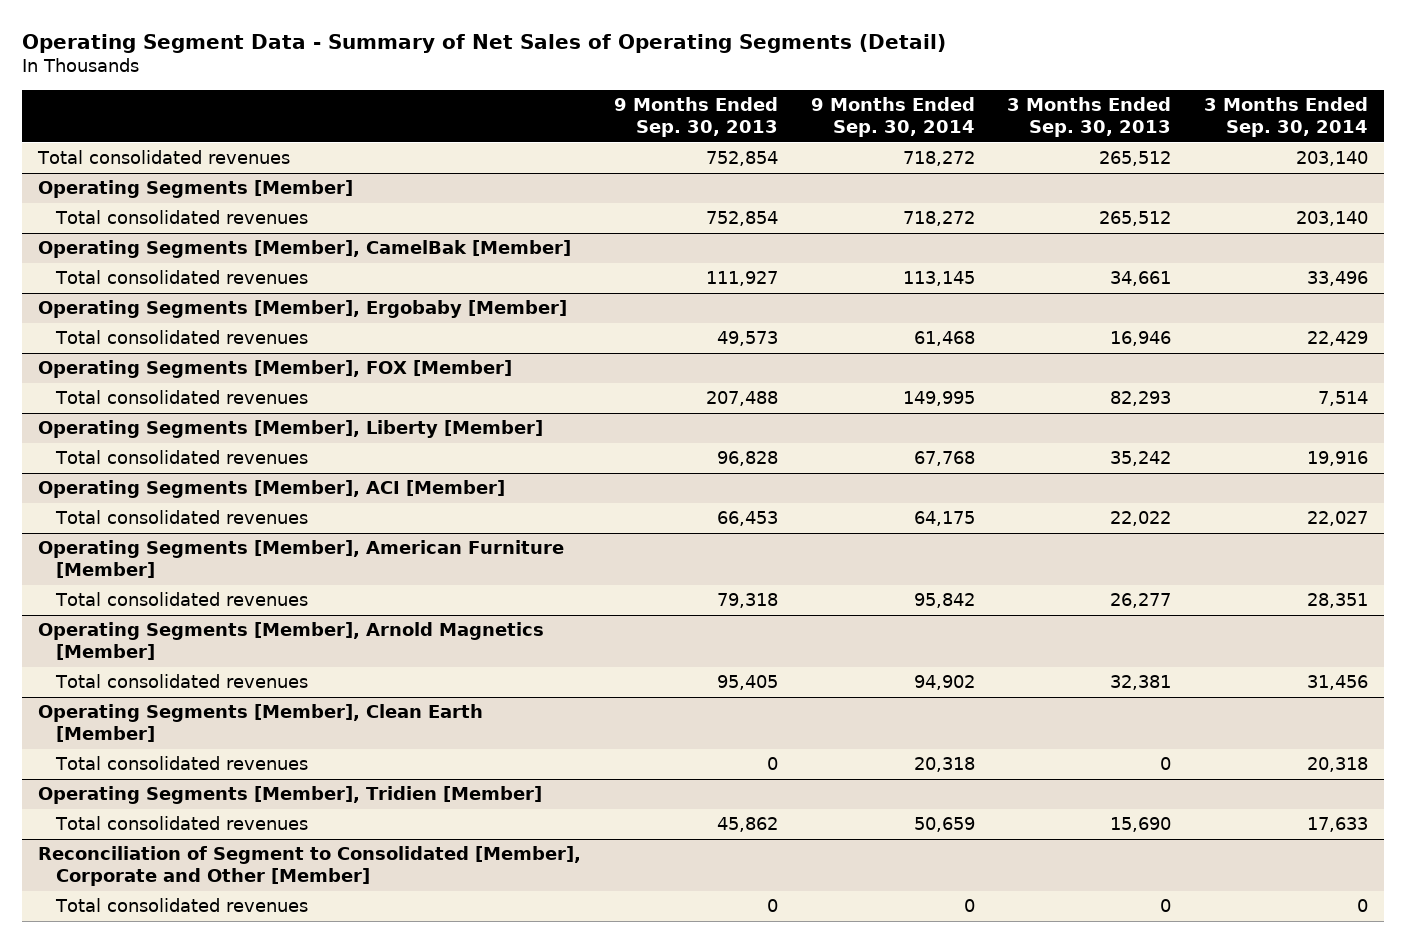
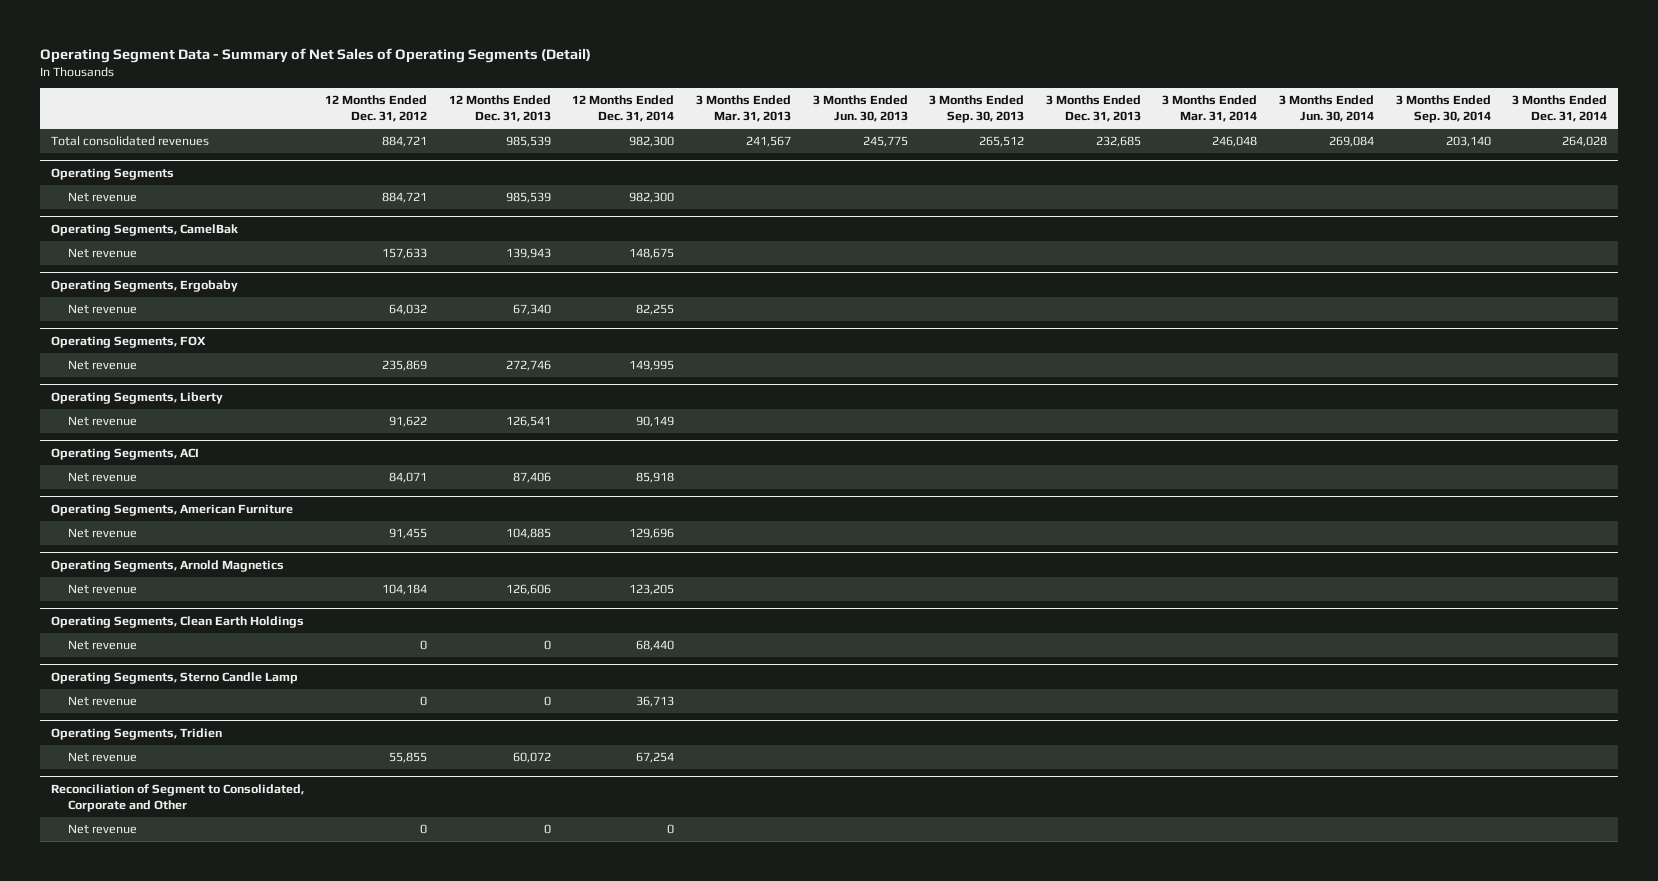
[614,97,779,138] 9 Months Ended Sep. 30, 2013 -> none
[810,97,975,138] 9 Months Ended Sep. 30, 2014 -> none
none -> [325,95,428,123] 12 Months Ended Dec. 31, 2012
none -> [448,95,551,123] 12 Months Ended Dec. 31, 2013
none -> [572,95,675,123] 12 Months Ended Dec. 31, 2014
none -> [695,95,791,123] 3 Months Ended Mar. 31, 2013
none -> [812,95,908,123] 3 Months Ended Jun. 30, 2013
none -> [1045,95,1141,123] 3 Months Ended Dec. 31, 2013
none -> [1162,95,1258,123] 3 Months Ended Mar. 31, 2014
none -> [1279,95,1375,123] 3 Months Ended Jun. 30, 2014
none -> [1512,95,1608,123] 3 Months Ended Dec. 31, 2014
[55,210,309,225] Total consolidated revenues -> none
[55,270,309,285] Total consolidated revenues -> none
[55,330,309,345] Total consolidated revenues -> none
[55,390,309,405] Total consolidated revenues -> none
[55,450,309,465] Total consolidated revenues -> none
[55,510,309,525] Total consolidated revenues -> none
[55,592,309,607] Total consolidated revenues -> none
[55,674,309,689] Total consolidated revenues -> none
[55,756,309,771] Total consolidated revenues -> none
[55,816,309,831] Total consolidated revenues -> none
[55,898,309,913] Total consolidated revenues -> none
[38,180,354,199] Operating Segments [Member] -> [50,168,174,181] Operating Segments
none -> [67,192,137,203] Net revenue
[38,240,572,259] Operating Segments [Member], CamelBak [Member] -> [50,224,238,237] Operating Segments, CamelBak
none -> [67,248,137,259] Net revenue
[38,300,568,319] Operating Segments [Member], Ergobaby [Member] -> [50,280,238,293] Operating Segments, Ergobaby
none -> [67,304,137,315] Net revenue
[38,360,513,379] Operating Segments [Member], FOX [Member] -> [50,336,206,349] Operating Segments, FOX
none -> [67,360,137,371] Net revenue
[38,420,544,439] Operating Segments [Member], Liberty [Member] -> [50,392,223,405] Operating Segments, Liberty
none -> [67,416,137,427] Net revenue
[38,480,506,499] Operating Segments [Member], ACI [Member] -> [50,448,199,461] Operating Segments, ACI
none -> [67,472,137,483] Net revenue
[38,540,565,579] Operating Segments [Member], American Furniture [Member] -> [50,504,293,517] Operating Segments, American Furniture
none -> [67,528,137,539] Net revenue
[38,622,545,661] Operating Segments [Member], Arnold Magnetics [Member] -> [50,560,284,573] Operating Segments, Arnold Magnetics
none -> [67,584,137,595] Net revenue
[38,704,484,743] Operating Segments [Member], Clean Earth [Member] -> [50,616,304,629] Operating Segments, Clean Earth Holdings
none -> [67,640,137,651] Net revenue
none -> [50,672,298,685] Operating Segments, Sterno Candle Lamp
none -> [67,696,137,707] Net revenue
[38,786,543,805] Operating Segments [Member], Tridien [Member] -> [50,728,222,741] Operating Segments, Tridien
none -> [67,752,137,763] Net revenue
[38,846,582,887] Reconciliation of Segment to Consolidated [Member], Corporate and Other [Member] -> [50,784,304,812] Reconciliation of Segment to Consolidated, Corporate and Other
none -> [67,824,137,835] Net revenue

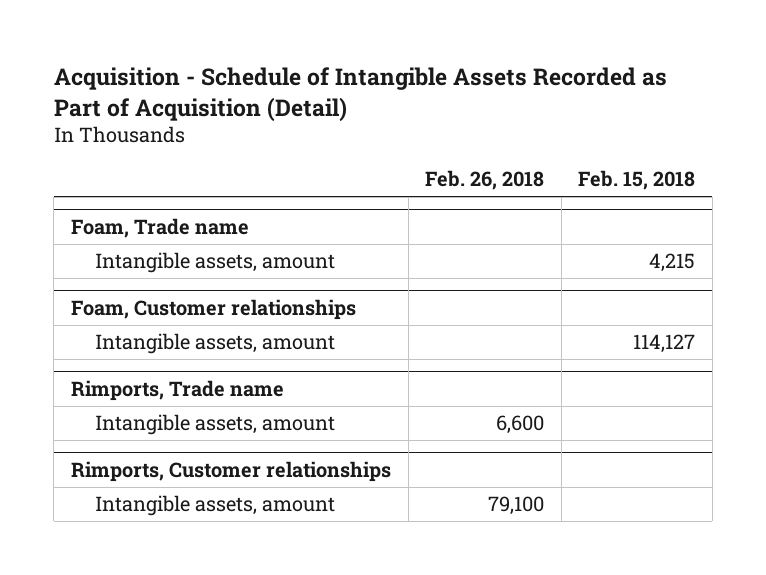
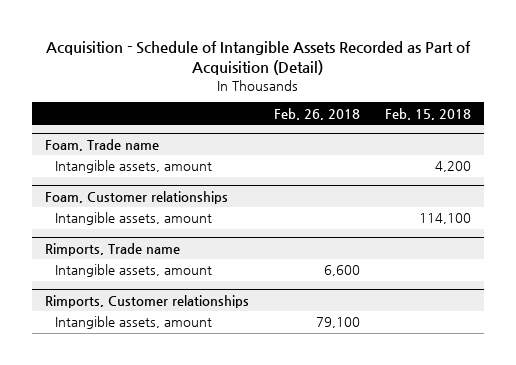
[649,253,696,273] 4,215 -> [435,161,472,173] 4,200
[633,334,696,354] 114,127 -> [419,213,472,225] 114,100

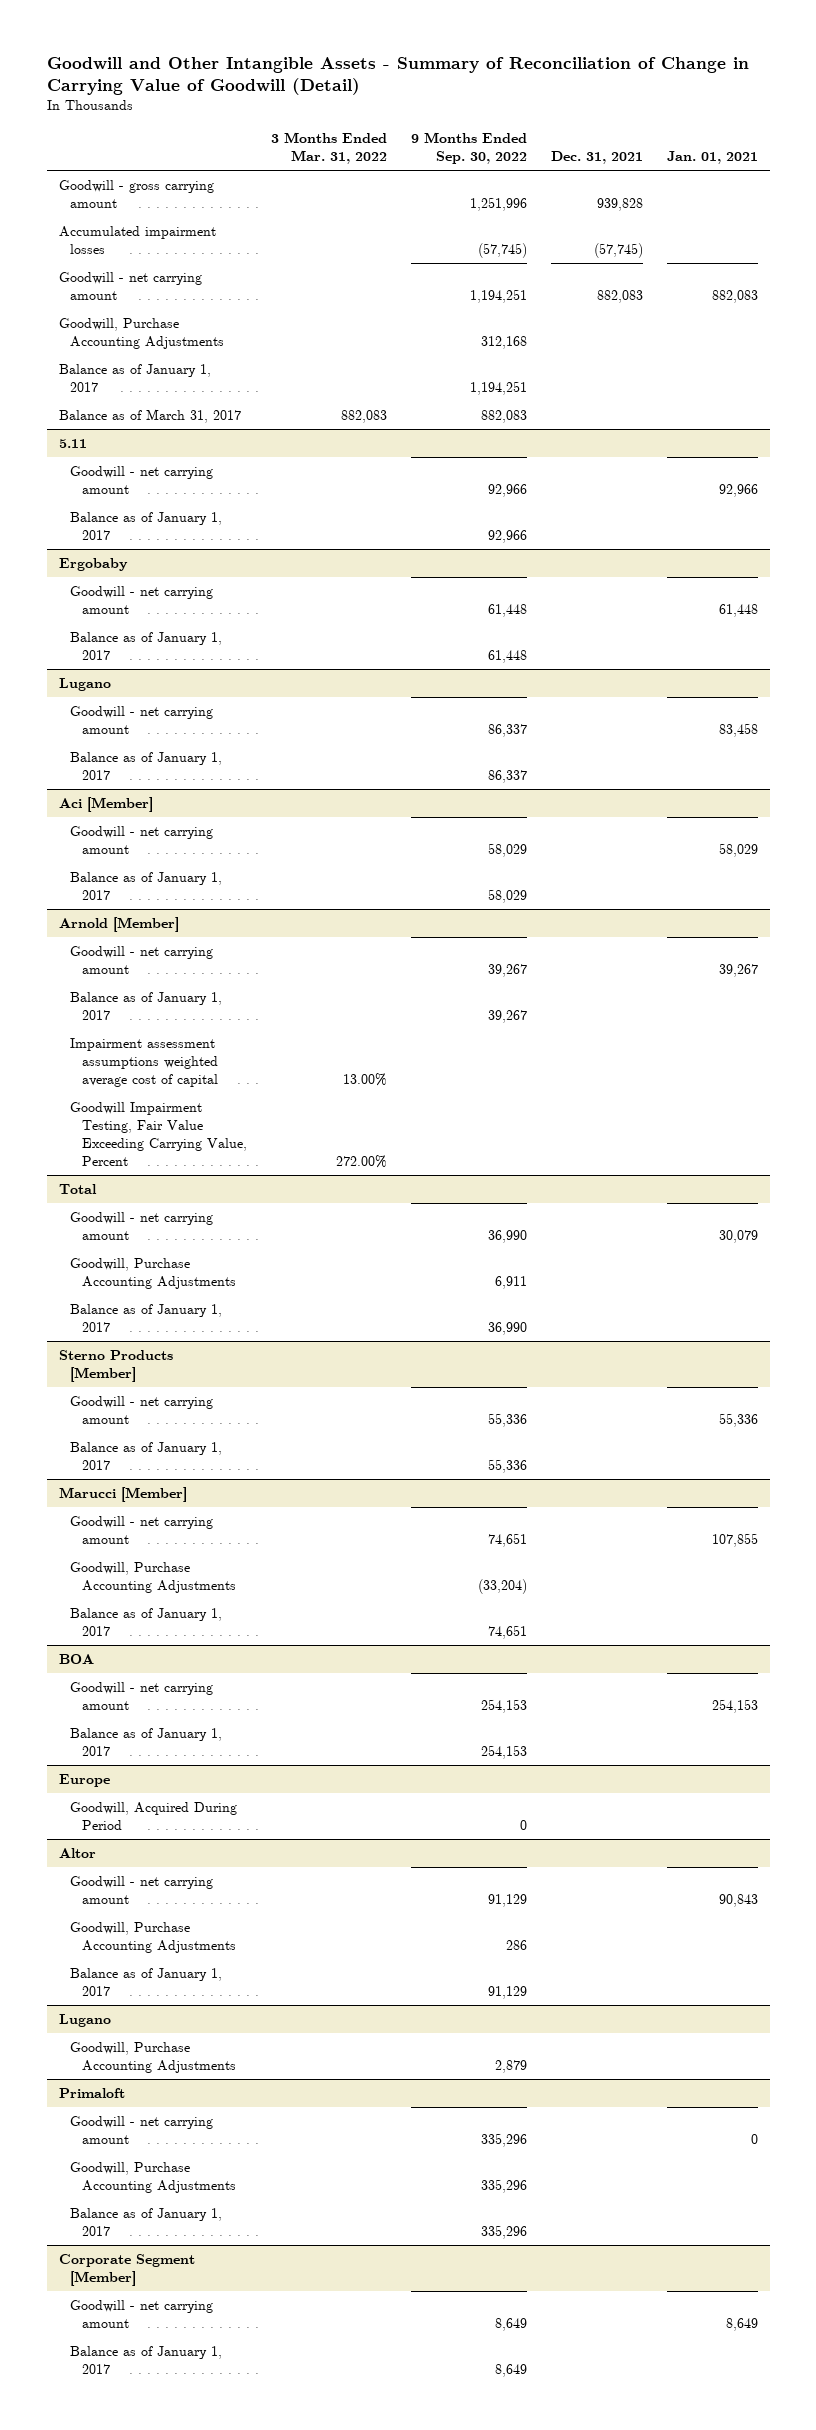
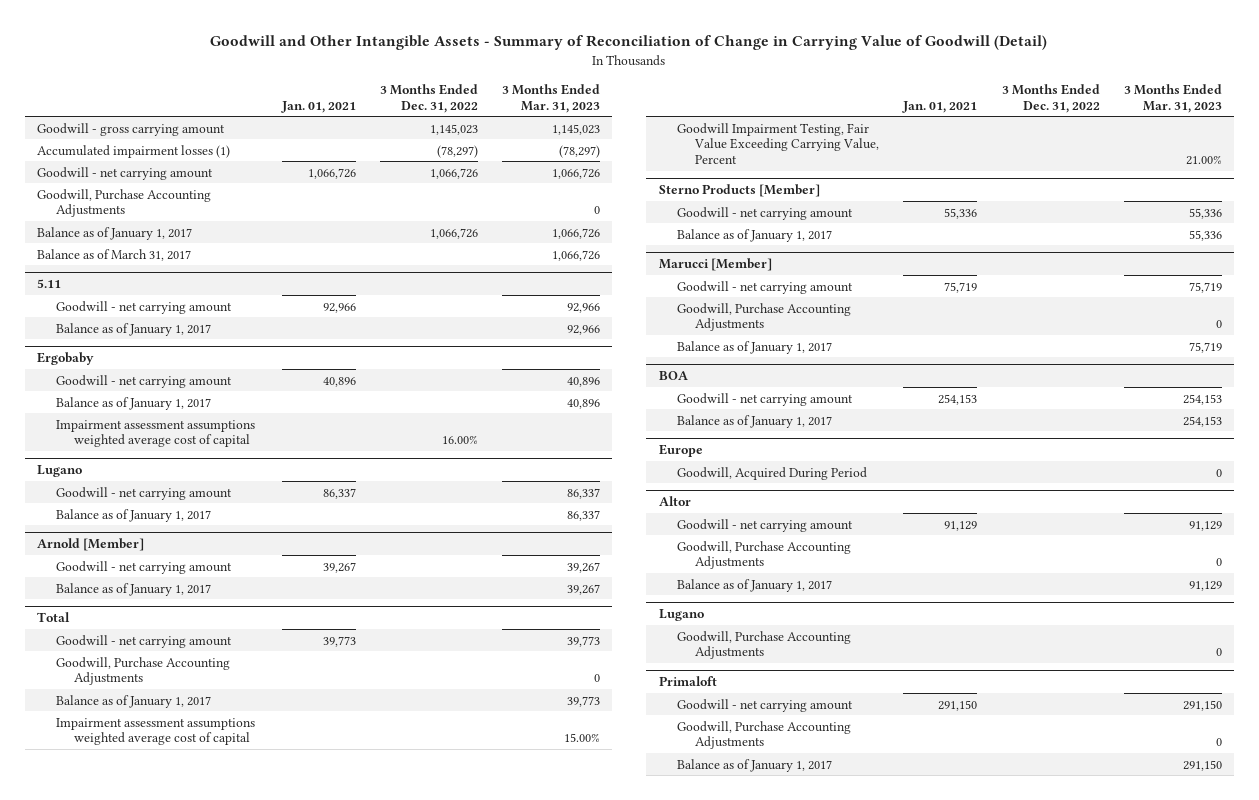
[270,131,387,165] 3 Months Ended Mar. 31, 2022 -> none
[410,131,527,165] 9 Months Ended Sep. 30, 2022 -> none
[550,151,643,165] Dec. 31, 2021 -> none
none -> [380,84,479,113] 3 Months Ended Dec. 31, 2022
none -> [502,84,601,113] 3 Months Ended Mar. 31, 2023
[58,225,216,254] Accumulated impairment losses -> [37,144,231,158] Accumulated impairment losses (1)
[711,289,758,303] 882,083 -> [308,167,357,179] 1,066,726
[718,603,758,617] 61,448 -> [323,376,357,387] 40,896
none -> [55,419,255,448] Impairment assessment assumptions weighted average cost of capital
[718,722,758,737] 83,458 -> [323,487,357,499] 86,337
[58,796,153,812] Aci [Member] -> none
[70,825,214,854] Goodwill - net carrying amount -> none
[70,871,223,900] Balance as of January 1, 2017 -> none
[70,1037,218,1088] Impairment assessment assumptions weighted average cost of capital -> none
[70,1101,247,1167] Goodwill Impairment Testing, Fair Value Exceeding Carrying Value, Percent -> none
[718,1229,758,1243] 30,079 -> [323,635,357,647] 39,773
none -> [55,717,255,746] Impairment assessment assumptions weighted average cost of capital
none -> [676,122,880,165] Goodwill Impairment Testing, Fair Value Exceeding Carrying Value, Percent
[711,1532,758,1547] 107,855 -> [944,281,978,293] 75,719
[718,1893,758,1907] 90,843 -> [944,520,978,531] 91,129
[750,2133,758,2144] 0 -> [938,699,978,711] 291,150
[58,2253,195,2286] Corporate Segment [Member] -> none
[70,2299,214,2328] Goodwill - net carrying amount -> none
[70,2345,223,2374] Balance as of January 1, 2017 -> none

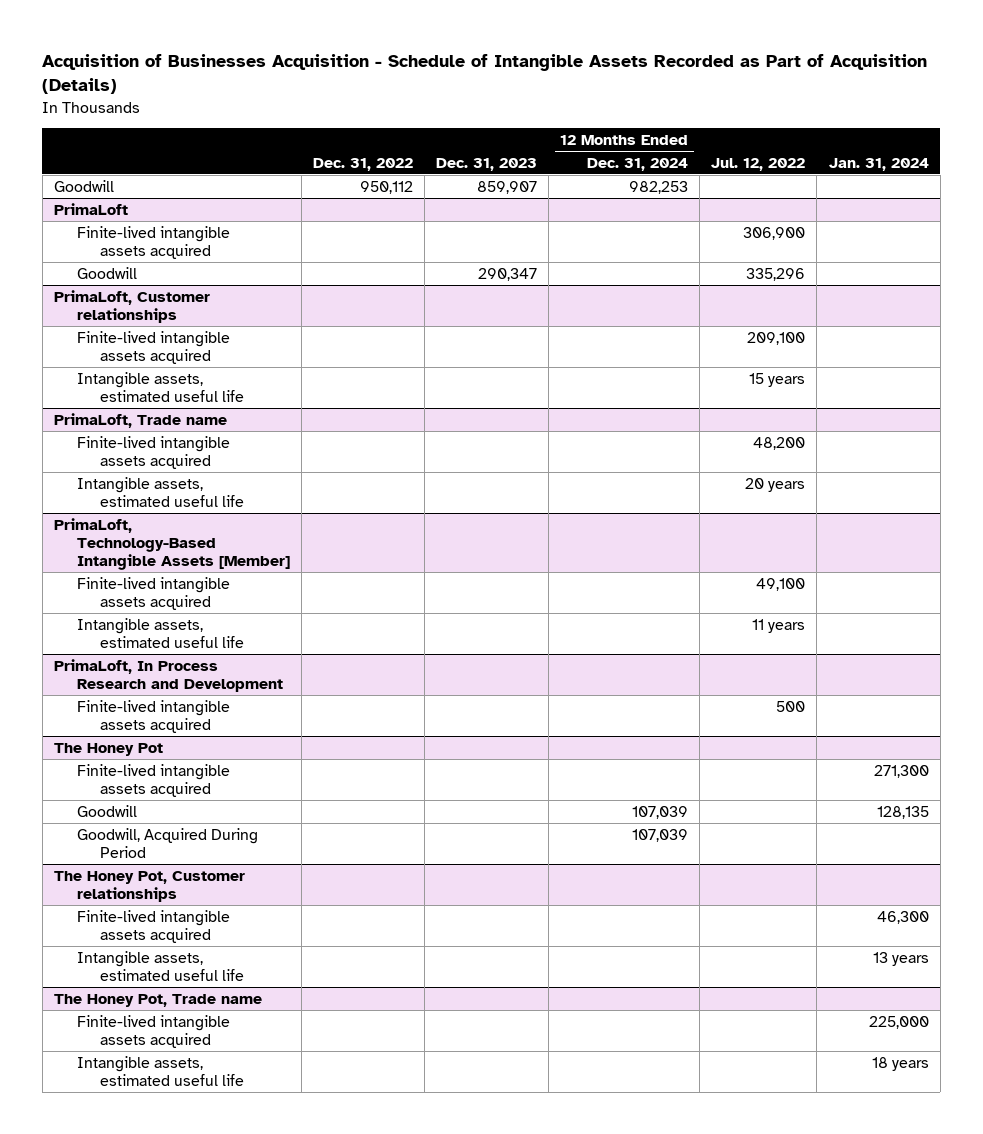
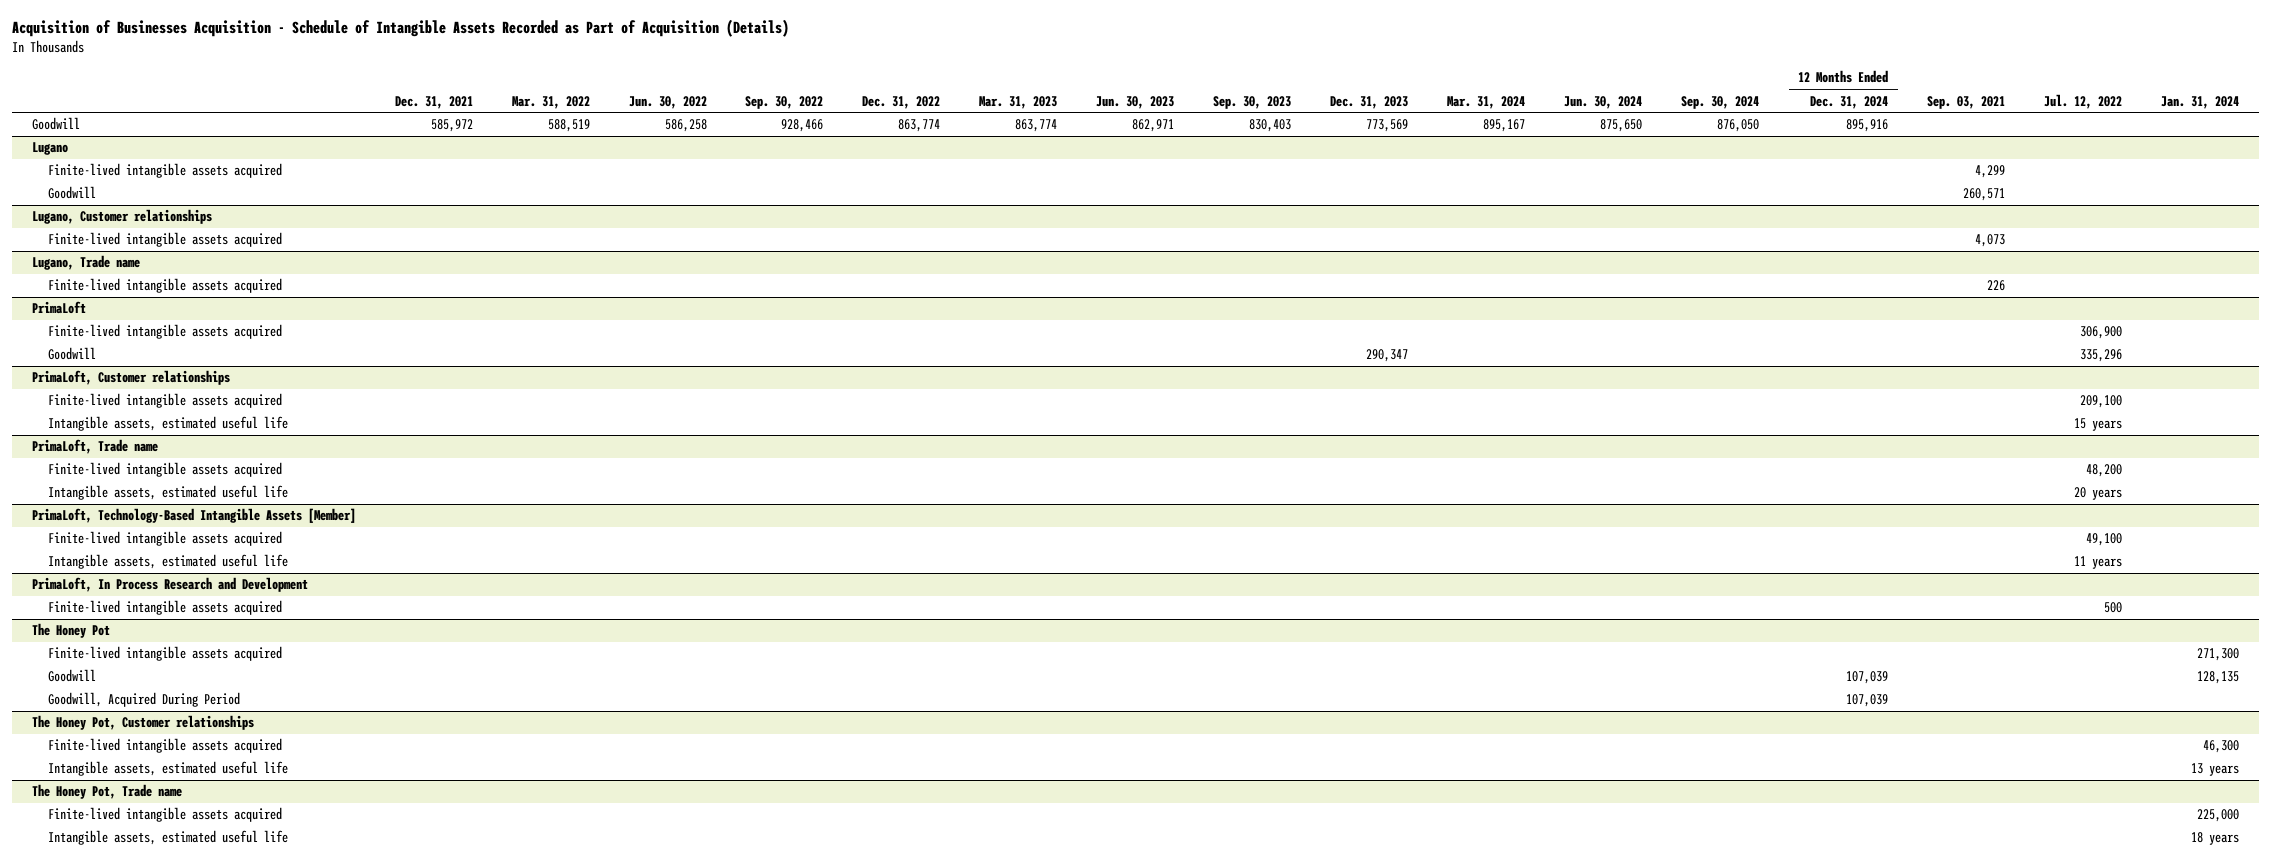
none -> [394,95,473,109] Dec. 31, 2021
none -> [511,95,590,109] Mar. 31, 2022
none -> [628,95,707,109] Jun. 30, 2022
none -> [745,95,824,109] Sep. 30, 2022
none -> [979,95,1058,109] Mar. 31, 2023
none -> [1096,95,1175,109] Jun. 30, 2023
none -> [1213,95,1292,109] Sep. 30, 2023
none -> [1447,95,1526,109] Mar. 31, 2024
none -> [1564,95,1643,109] Jun. 30, 2024
none -> [1681,95,1760,109] Sep. 30, 2024
none -> [1927,95,2006,109] Sep. 03, 2021
[360,180,414,194] 950,112 -> [898,119,941,133] 863,774
[477,180,538,194] 859,907 -> [1366,119,1409,133] 773,569
[629,180,689,194] 982,253 -> [1846,119,1889,133] 895,916
none -> [31,142,68,156] Lugano
none -> [48,163,283,179] Finite-lived intangible assets acquired
none -> [48,186,97,200] Goodwill
none -> [31,209,212,225] Lugano, Customer relationships
none -> [48,232,283,248] Finite-lived intangible assets acquired
none -> [31,255,140,271] Lugano, Trade name
none -> [48,278,283,294] Finite-lived intangible assets acquired

